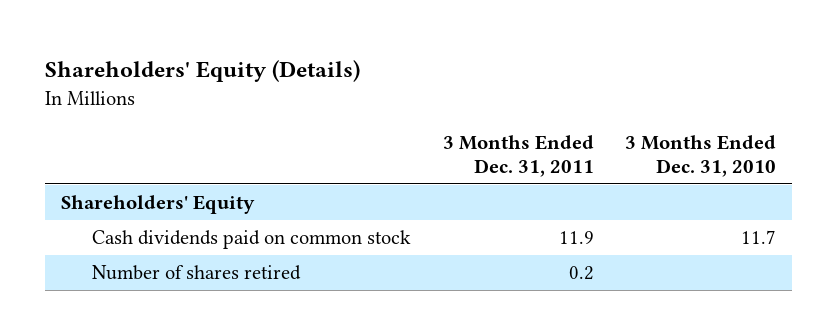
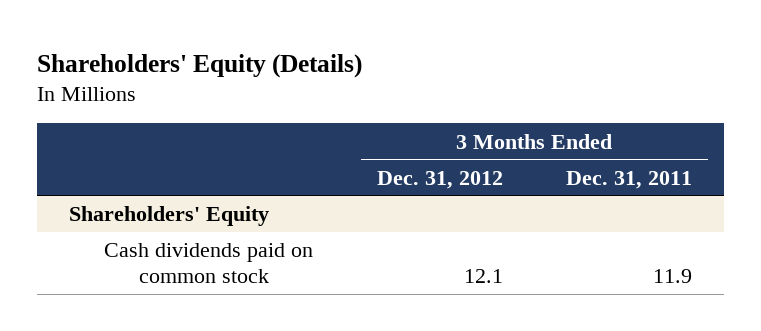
[625,135,777,178] 3 Months Ended Dec. 31, 2010 -> none
none -> [376,170,503,189] Dec. 31, 2012
[92,264,302,280] Number of shares retired -> none

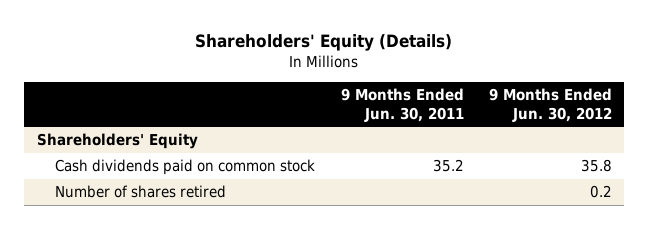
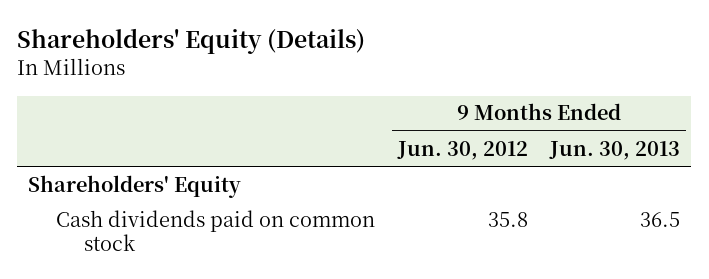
[340,88,464,122] 9 Months Ended Jun. 30, 2011 -> none
none -> [549,140,681,160] Jun. 30, 2013
[55,185,227,199] Number of shares retired -> none

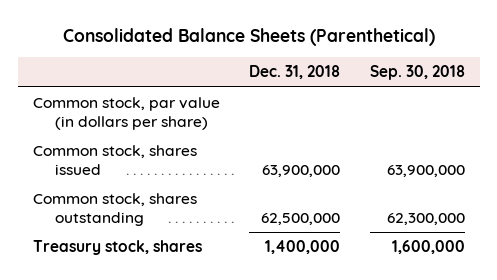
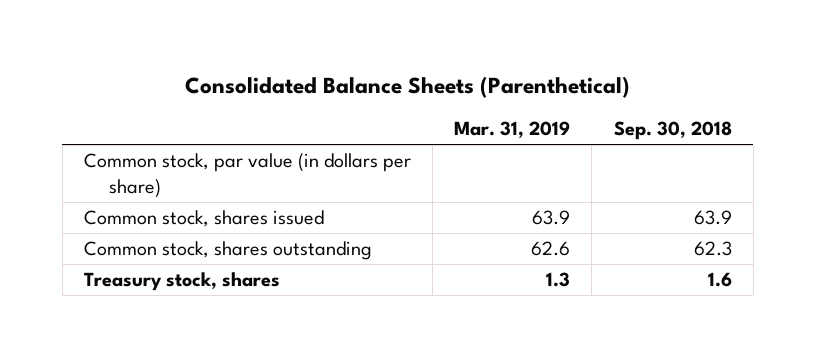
[249,65,341,80] Dec. 31, 2018 -> none
none -> [454,121,571,139] Mar. 31, 2019
[386,164,465,177] 63,900,000 -> [693,210,732,226] 63.9
[386,212,465,225] 62,300,000 -> [693,241,732,257] 62.3
[391,240,465,255] 1,600,000 -> [707,272,732,288] 1.6

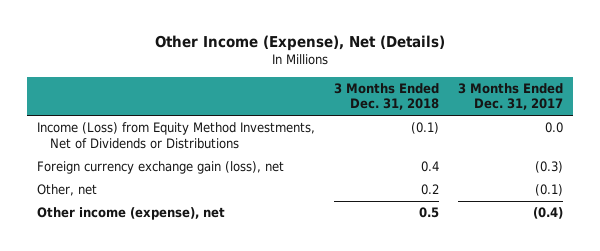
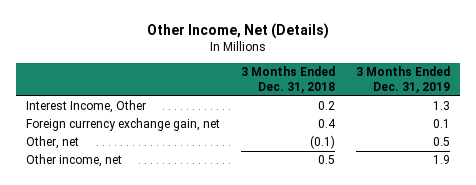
[155,34,446,51] Other Income (Expense), Net (Details) -> [147,22,330,39] Other Income, Net (Details)
[458,82,564,111] 3 Months Ended Dec. 31, 2017 -> none
none -> [355,66,450,94] 3 Months Ended Dec. 31, 2019
[36,122,315,149] Income (Loss) from Equity Method Investments, Net of Dividends or Distributions -> none
none -> [26,100,147,114] Interest Income, Other
[36,161,284,175] Foreign currency exchange gain (loss), net -> [26,118,221,132] Foreign currency exchange gain, net
[421,184,440,196] 0.2 -> [310,135,336,150] (0.1)
[36,207,225,221] Other income (expense), net -> [26,154,123,168] Other income, net

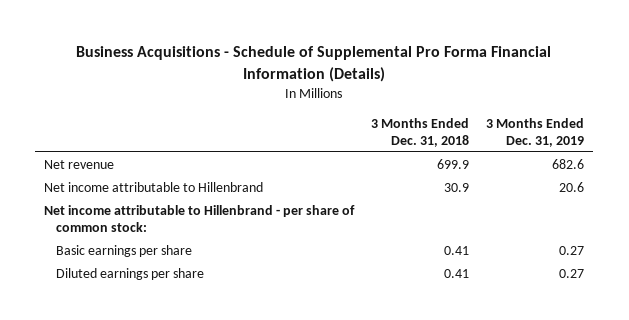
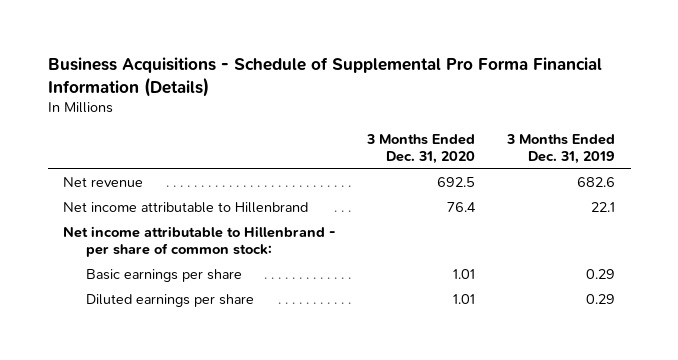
[371,117,470,147] 3 Months Ended Dec. 31, 2018 -> none
none -> [366,134,476,165] 3 Months Ended Dec. 31, 2020
[559,181,585,192] 20.6 -> [590,202,615,213] 22.1
[559,245,585,255] 0.27 -> [585,269,615,280] 0.29
[559,268,585,278] 0.27 -> [585,294,615,305] 0.29

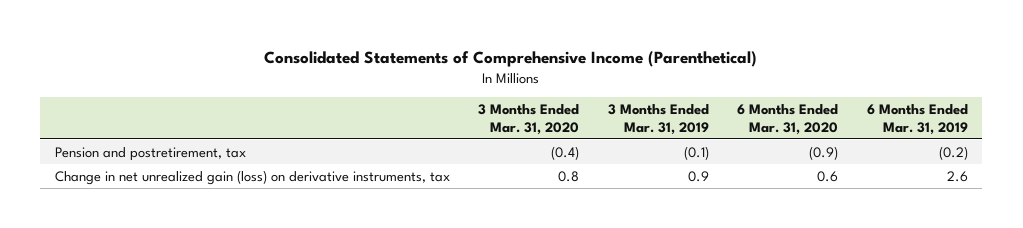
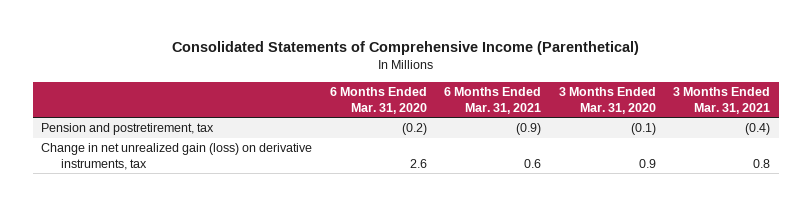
[607,103,709,135] 3 Months Ended Mar. 31, 2019 -> none
[866,103,968,135] 6 Months Ended Mar. 31, 2019 -> none
none -> [444,87,542,114] 6 Months Ended Mar. 31, 2021
none -> [672,87,770,114] 3 Months Ended Mar. 31, 2021
[551,145,580,160] (0.4) -> [630,123,656,136] (0.1)
[809,145,839,160] (0.9) -> [401,123,427,136] (0.2)
[558,170,580,182] 0.8 -> [638,158,656,168] 0.9
[817,170,839,182] 0.6 -> [409,158,427,168] 2.6

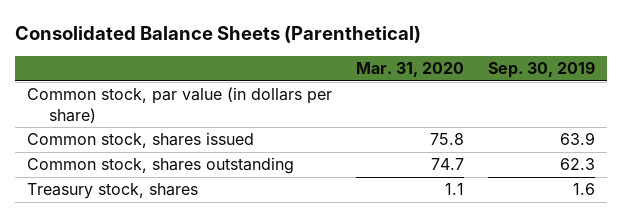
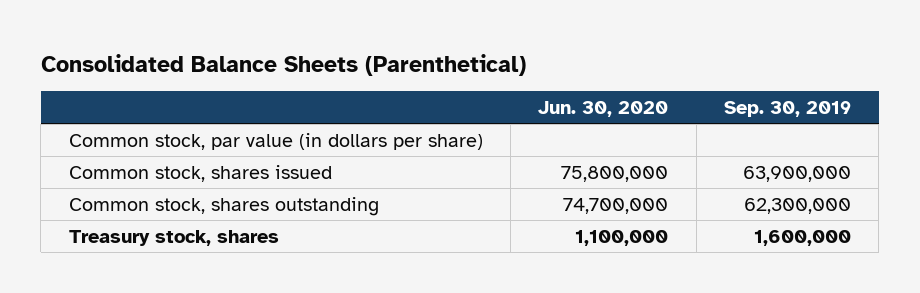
[355,62,464,78] Mar. 31, 2020 -> none
none -> [538,101,669,118] Jun. 30, 2020
[559,132,595,146] 63.9 -> [743,165,852,182] 63,900,000
[559,158,595,171] 62.3 -> [744,197,852,214] 62,300,000
[572,183,595,196] 1.6 -> [754,229,852,246] 1,600,000

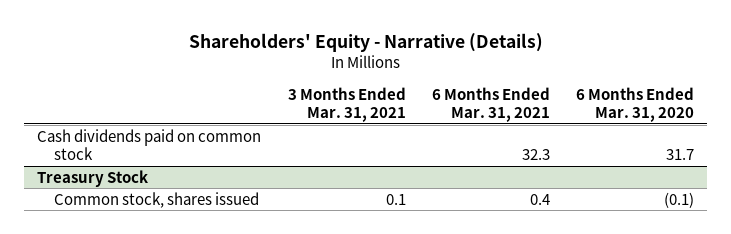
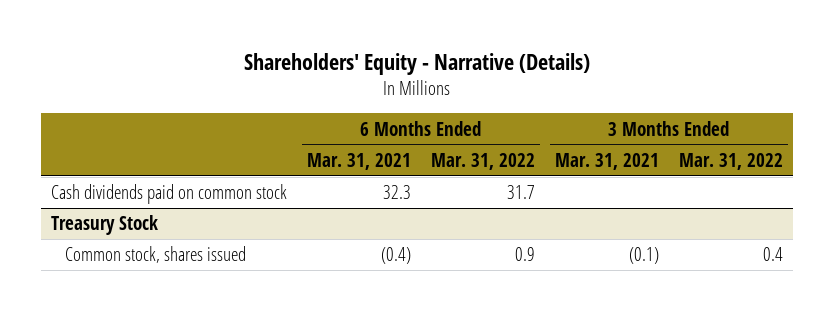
[575,86,694,123] 6 Months Ended Mar. 31, 2020 -> none
none -> [430,152,535,170] Mar. 31, 2022
none -> [678,152,783,170] Mar. 31, 2022
[385,193,406,205] 0.1 -> [628,247,659,265] (0.1)
[529,193,550,205] 0.4 -> [380,247,411,265] (0.4)

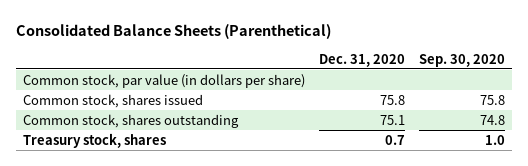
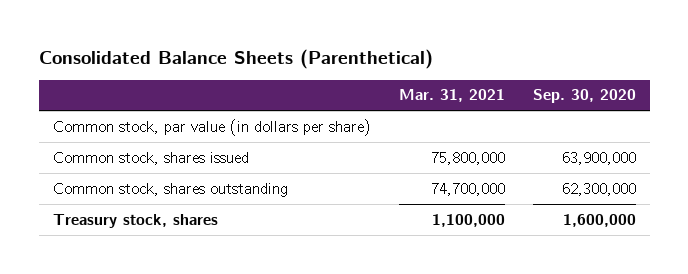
[319,53,406,67] Dec. 31, 2020 -> none
none -> [398,89,505,103] Mar. 31, 2021
[480,94,506,105] 75.8 -> [561,151,636,165] 63,900,000
[480,114,506,125] 74.8 -> [561,182,636,196] 62,300,000
[485,134,506,145] 1.0 -> [562,213,636,227] 1,600,000

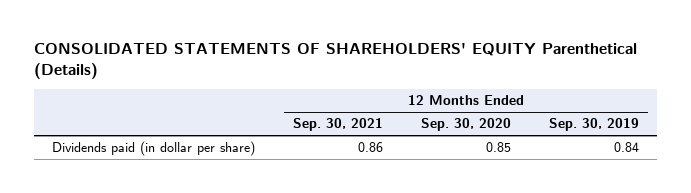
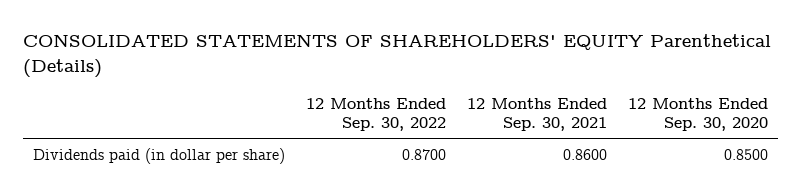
[548,118,639,132] Sep. 30, 2019 -> none
none -> [305,97,446,131] 12 Months Ended Sep. 30, 2022
[358,142,384,153] 0.86 -> [562,149,607,161] 0.8600
[485,142,511,153] 0.85 -> [723,149,768,161] 0.8500

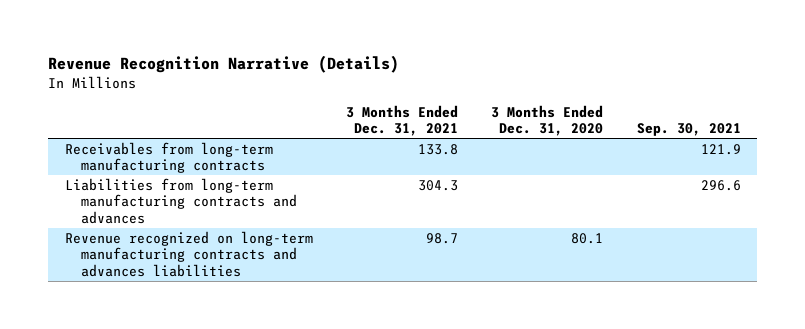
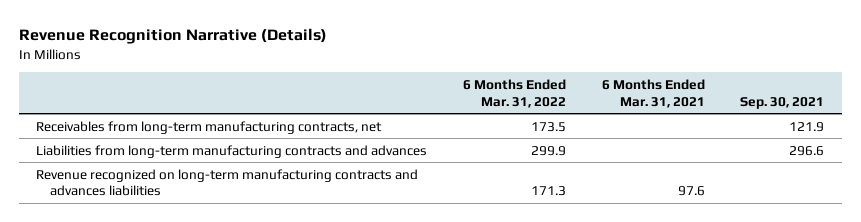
[345,104,458,137] 3 Months Ended Dec. 31, 2021 -> none
[491,104,604,137] 3 Months Ended Dec. 31, 2020 -> none
none -> [463,78,567,108] 6 Months Ended Mar. 31, 2022
none -> [601,78,705,108] 6 Months Ended Mar. 31, 2021
[64,141,273,174] Receivables from long-term manufacturing contracts -> [36,120,383,134] Receivables from long-term manufacturing contracts, net

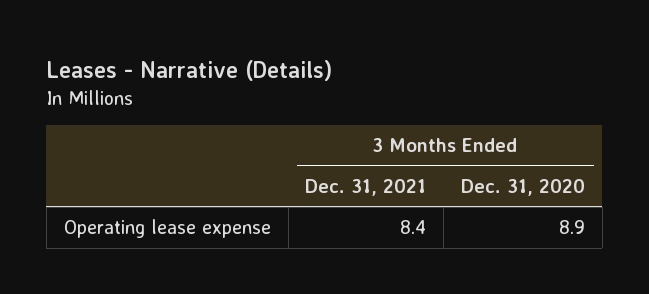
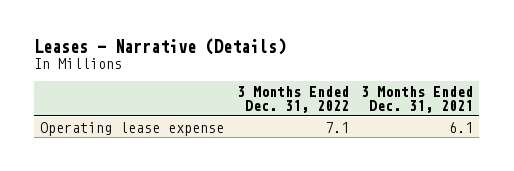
[461,178,586,196] Dec. 31, 2020 -> none
none -> [236,85,349,114] 3 Months Ended Dec. 31, 2022
[400,220,427,235] 8.4 -> [449,121,474,133] 6.1

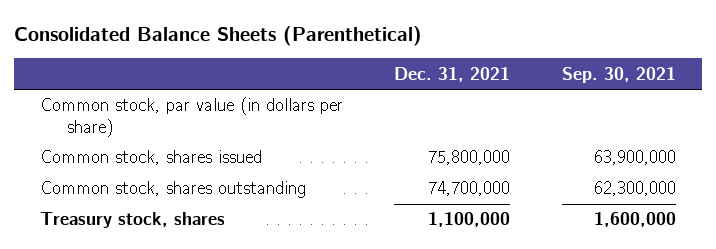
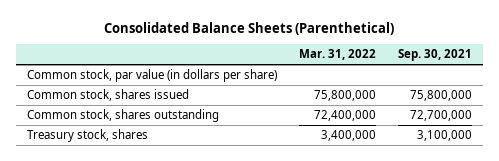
[394,66,511,82] Dec. 31, 2021 -> none
none -> [298,49,376,61] Mar. 31, 2022
[594,150,677,166] 63,900,000 -> [410,89,473,101] 75,800,000
[594,181,677,197] 62,300,000 -> [410,109,473,121] 72,700,000
[594,212,677,228] 1,600,000 -> [417,129,473,141] 3,100,000

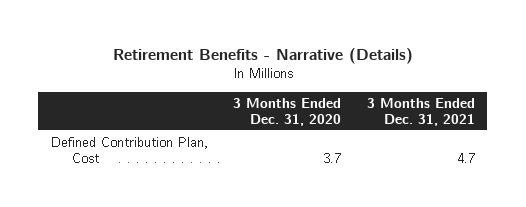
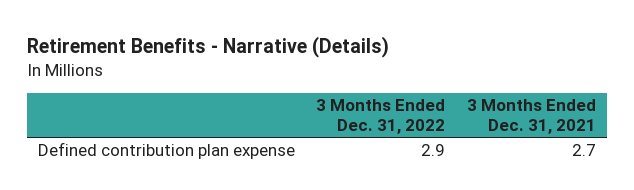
[233,97,342,126] 3 Months Ended Dec. 31, 2020 -> none
none -> [316,99,446,134] 3 Months Ended Dec. 31, 2022
[51,136,209,163] Defined Contribution Plan, Cost -> [38,142,296,160] Defined contribution plan expense
[456,152,475,163] 4.7 -> [571,144,596,157] 2.7

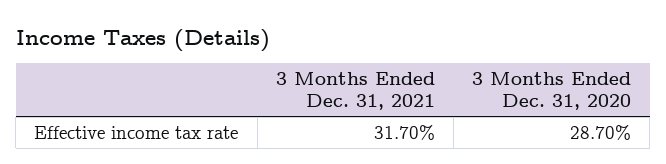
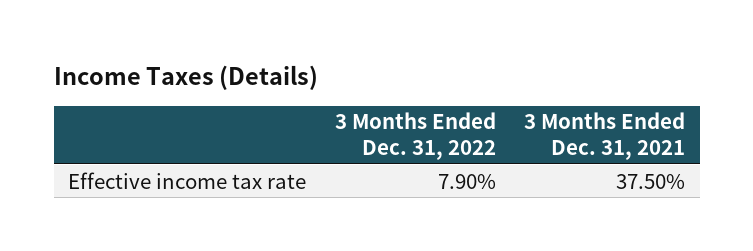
[472,71,632,111] 3 Months Ended Dec. 31, 2020 -> none
none -> [334,112,496,161] 3 Months Ended Dec. 31, 2022
[373,124,435,140] 31.70% -> [616,173,686,189] 37.50%

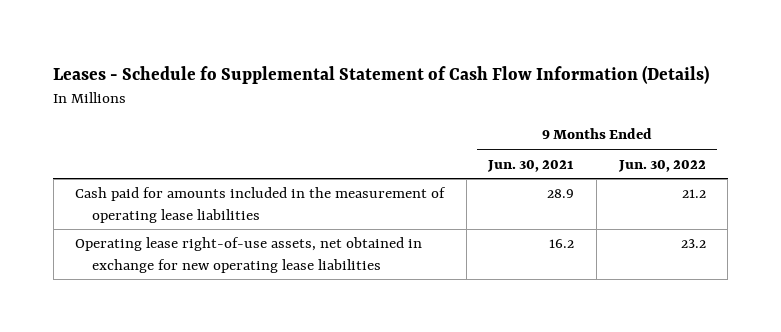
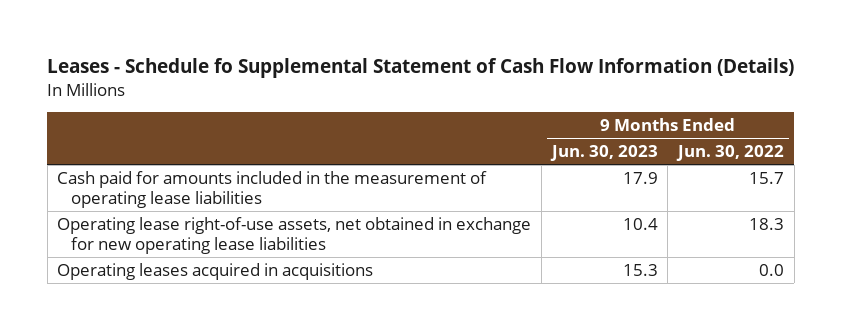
[487,159,575,172] Jun. 30, 2021 -> none
none -> [549,145,658,162] Jun. 30, 2023
[681,189,706,199] 21.2 -> [749,171,785,184] 15.7
[680,239,706,249] 23.2 -> [749,217,785,230] 18.3
none -> [57,262,374,280] Operating leases acquired in acquisitions

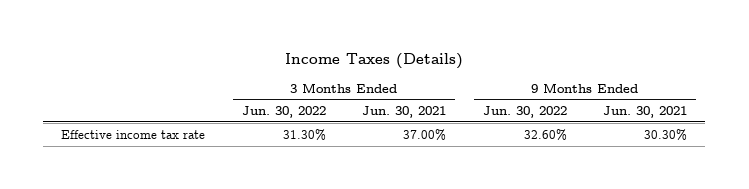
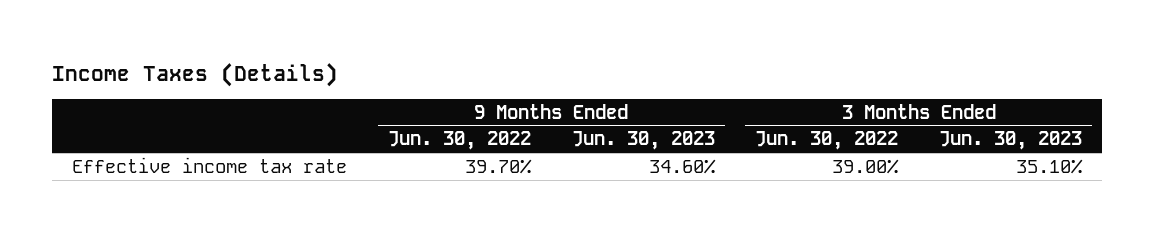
[362,106,447,119] Jun. 30, 2021 -> none
[603,106,688,119] Jun. 30, 2021 -> none
none -> [571,131,715,151] Jun. 30, 2023
none -> [939,131,1083,151] Jun. 30, 2023
[282,128,326,141] 31.30% -> [832,158,900,174] 39.00%
[523,128,567,141] 32.60% -> [464,158,532,174] 39.70%

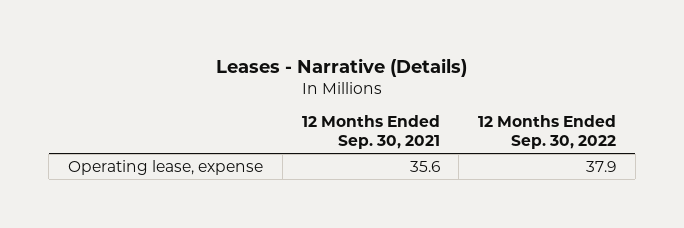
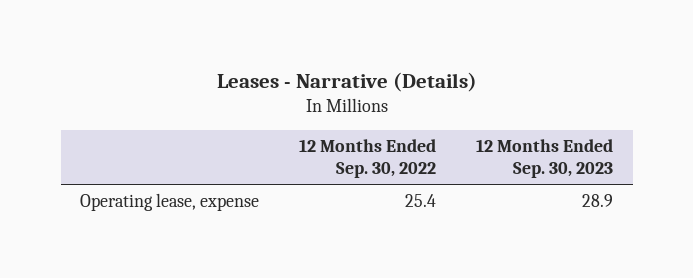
[301,115,440,150] 12 Months Ended Sep. 30, 2021 -> none
none -> [475,138,613,179] 12 Months Ended Sep. 30, 2023
[586,161,617,173] 37.9 -> [405,194,437,208] 25.4

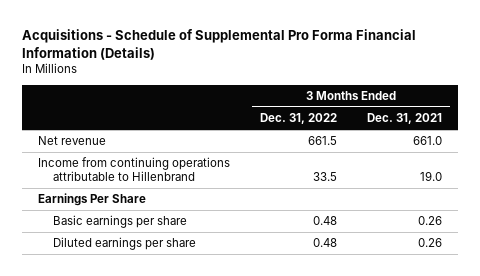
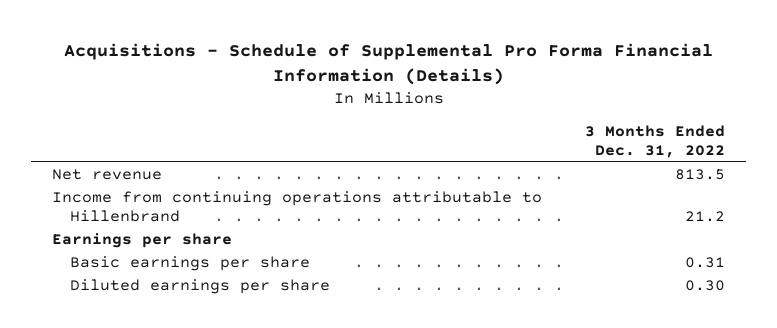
[367,113,443,125] Dec. 31, 2021 -> none
[307,136,337,146] 661.5 -> [674,169,725,181] 813.5
[312,171,337,181] 33.5 -> [684,211,725,223] 21.2
[37,193,146,207] Earnings Per Share -> [52,233,233,249] Earnings per share
[312,216,337,226] 0.48 -> [684,257,725,269] 0.31
[312,238,337,248] 0.48 -> [684,280,725,292] 0.30

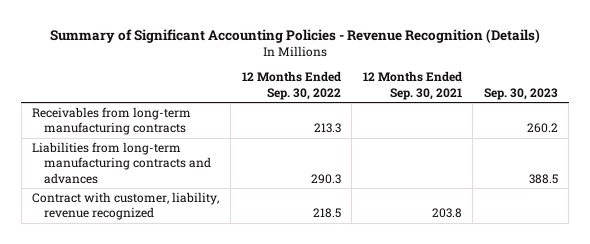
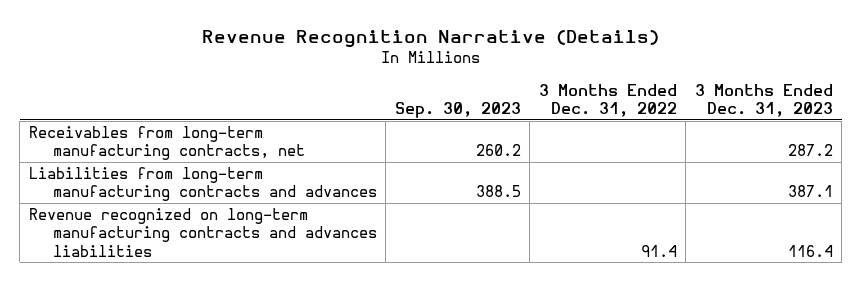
[50,28,541,43] Summary of Significant Accounting Policies - Revenue Recognition (Details) -> [201,30,659,49] Revenue Recognition Narrative (Details)
[241,71,341,100] 12 Months Ended Sep. 30, 2022 -> none
[362,71,462,100] 12 Months Ended Sep. 30, 2021 -> none
none -> [538,83,677,117] 3 Months Ended Dec. 31, 2022
none -> [694,83,833,117] 3 Months Ended Dec. 31, 2023
[32,107,192,136] Receivables from long-term manufacturing contracts -> [28,126,305,161] Receivables from long-term manufacturing contracts, net
[32,192,220,221] Contract with customer, liability, revenue recognized -> [28,208,377,257] Revenue recognized on long-term manufacturing contracts and advances liabilities

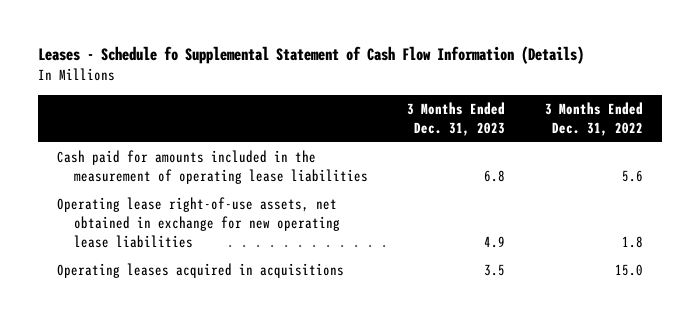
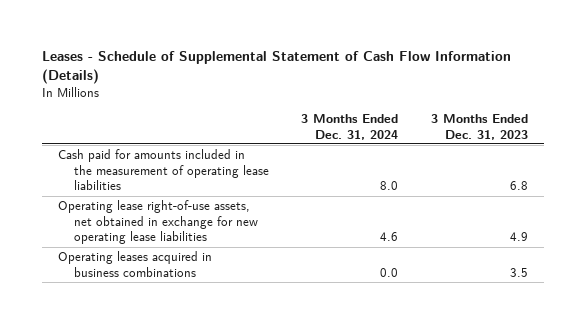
[37,46,584,65] Leases - Schedule fo Supplemental Statement of Cash Flow Information (Details) -> [41,50,511,85] Leases - Schedule of Supplemental Statement of Cash Flow Information (Details)
[544,101,643,136] 3 Months Ended Dec. 31, 2022 -> none
none -> [301,114,399,140] 3 Months Ended Dec. 31, 2024
[57,263,345,279] Operating leases acquired in acquisitions -> [57,250,212,277] Operating leases acquired in business combinations

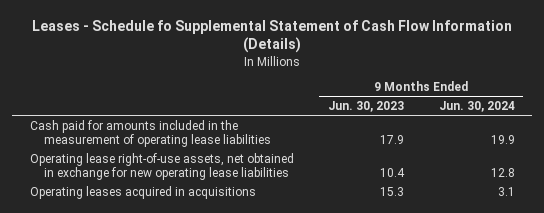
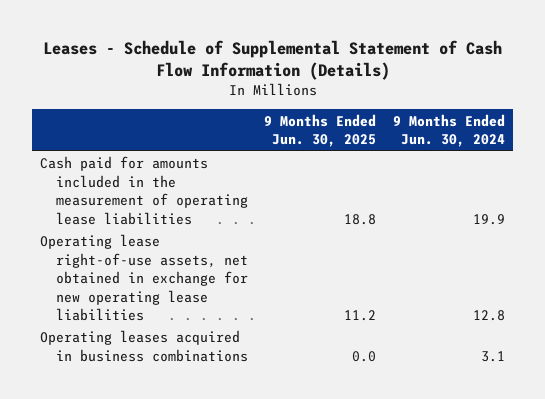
[32,19,513,54] Leases - Schedule fo Supplemental Statement of Cash Flow Information (Details) -> [42,39,502,80] Leases - Schedule of Supplemental Statement of Cash Flow Information (Details)
[328,100,405,112] Jun. 30, 2023 -> none
none -> [264,113,377,148] 9 Months Ended Jun. 30, 2025
[29,185,256,199] Operating leases acquired in acquisitions -> [40,330,248,362] Operating leases acquired in business combinations

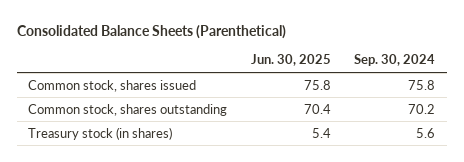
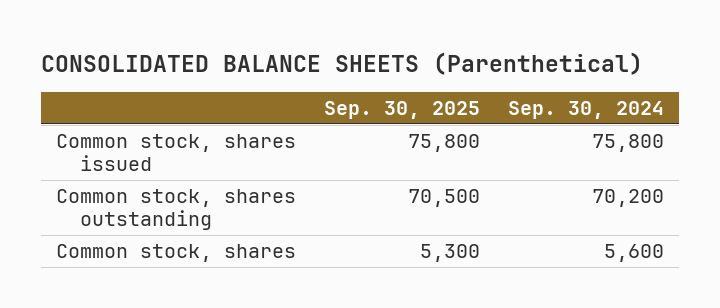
[16,24,286,39] Consolidated Balance Sheets (Parenthetical) -> [41,52,644,76] CONSOLIDATED BALANCE SHEETS (Parenthetical)
[250,54,331,67] Jun. 30, 2025 -> none
none -> [324,101,481,120] Sep. 30, 2025
[408,79,436,90] 75.8 -> [592,134,665,153] 75,800
[408,103,436,114] 70.2 -> [592,189,665,208] 70,200
[28,126,173,140] Treasury stock (in shares) -> [55,244,296,263] Common stock, shares
[416,127,436,138] 5.6 -> [604,244,665,263] 5,600

